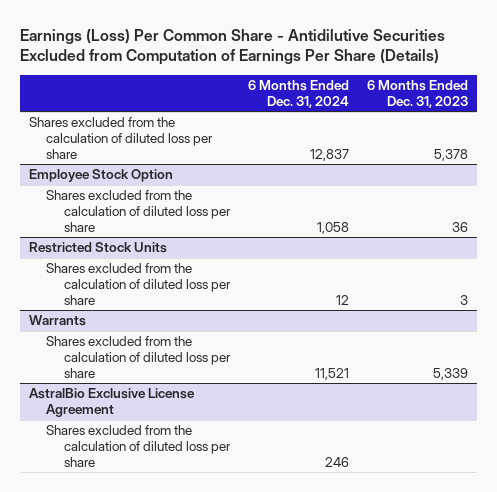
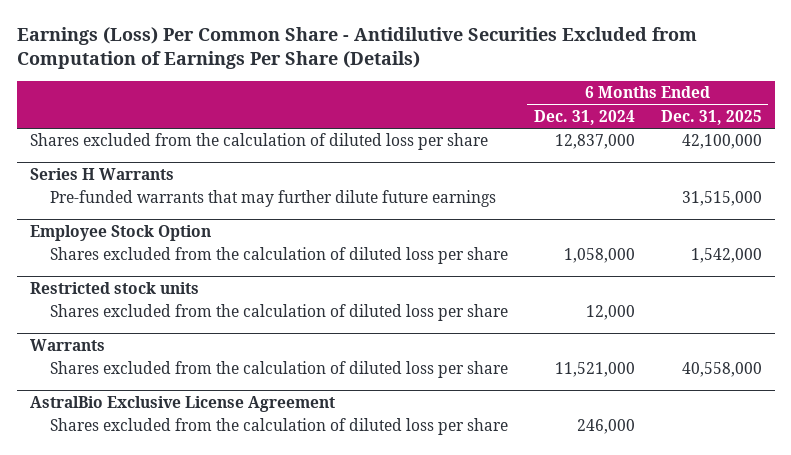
[367,80,469,108] 6 Months Ended Dec. 31, 2023 -> none
none -> [660,109,762,125] Dec. 31, 2025
[309,148,349,161] 12,837 -> [554,134,635,150] 12,837,000
none -> [29,167,174,180] Series H Warrants
none -> [50,190,497,208] Pre-funded warrants that may further dilute future earnings
[316,221,349,234] 1,058 -> [563,248,635,264] 1,058,000
[29,242,168,254] Restricted Stock Units -> [29,281,199,294] Restricted stock units
[335,294,349,305] 12 -> [585,305,635,321] 12,000
[314,367,349,380] 11,521 -> [554,362,635,378] 11,521,000
[324,456,349,467] 246 -> [576,419,635,435] 246,000

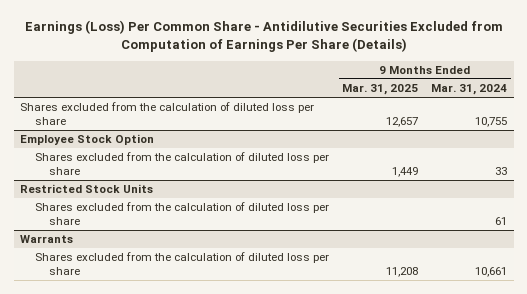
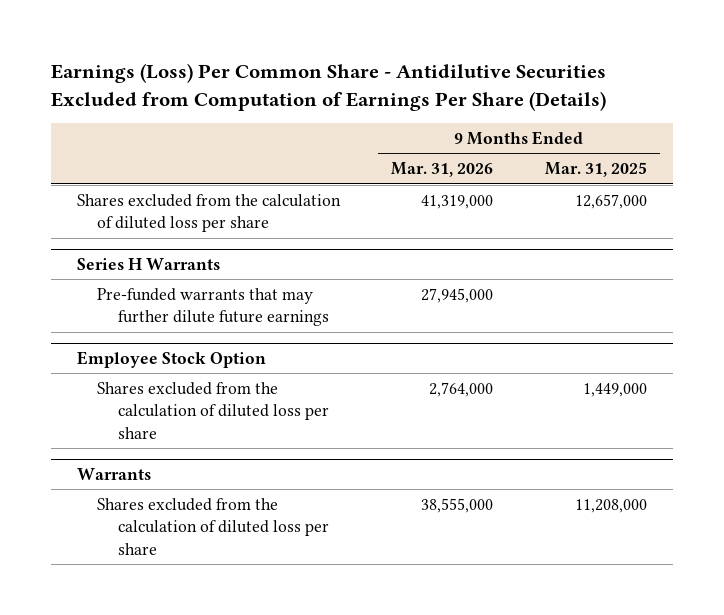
[431,84,508,96] Mar. 31, 2024 -> none
none -> [391,162,494,178] Mar. 31, 2026
[386,117,419,128] 12,657 -> [575,193,648,209] 12,657,000
none -> [76,258,220,271] Series H Warrants
none -> [97,287,329,327] Pre-funded warrants that may further dilute future earnings
[20,184,154,194] Restricted Stock Units -> none
[34,202,329,226] Shares excluded from the calculation of diluted loss per share -> none
[392,167,419,178] 1,449 -> [583,382,648,397] 1,449,000
[386,267,419,278] 11,208 -> [575,498,648,513] 11,208,000

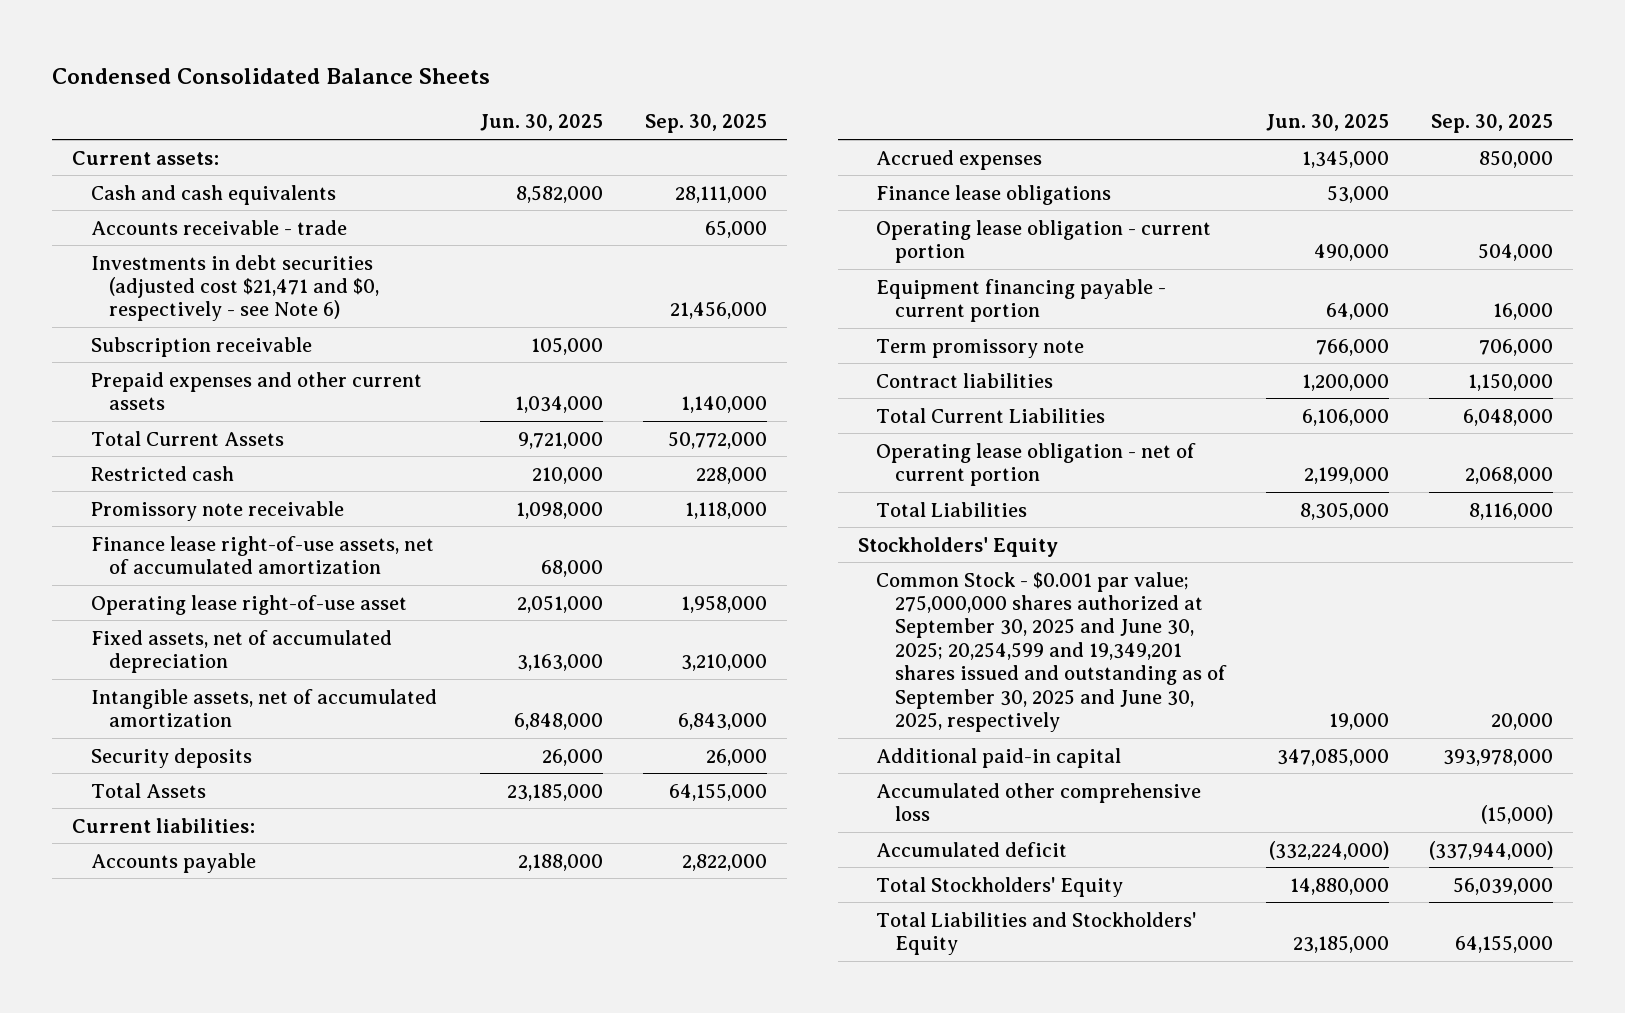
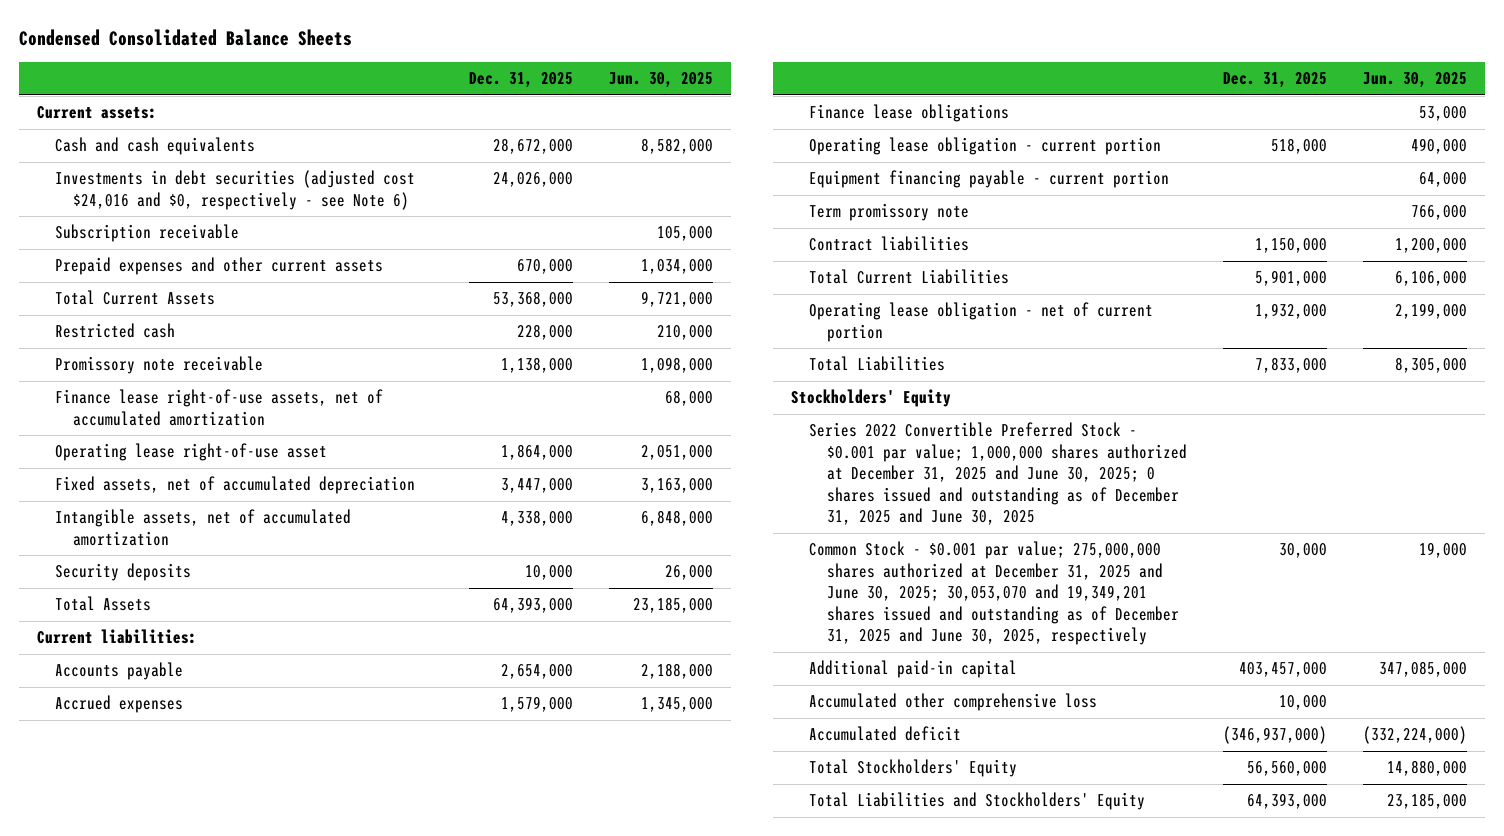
[645,114,768,134] Sep. 30, 2025 -> none
none -> [469,72,574,89] Dec. 31, 2025
[90,219,347,235] Accounts receivable - trade -> none
[90,254,380,322] Investments in debt securities (adjusted cost $21,471 and $0, respectively - see Note 6) -> [55,170,416,210] Investments in debt securities (adjusted cost $24,016 and $0, respectively - see Note 6)
none -> [808,422,1187,526] Series 2022 Convertible Preferred Stock - $0.001 par value; 1,000,000 shares authorized at December 31, 2025 and June 30, 2025; 0 shares issued and outstanding as of December 31, 2025 and June 30, 2025
[876,571,1227,733] Common Stock - $0.001 par value; 275,000,000 shares authorized at September 30, 2025 and June 30, 2025; 20,254,599 and 19,349,201 shares issued and outstanding as of September 30, 2025 and June 30, 2025, respectively -> [808,541,1179,646] Common Stock - $0.001 par value; 275,000,000 shares authorized at December 31, 2025 and June 30, 2025; 30,053,070 and 19,349,201 shares issued and outstanding as of December 31, 2025 and June 30, 2025, respectively

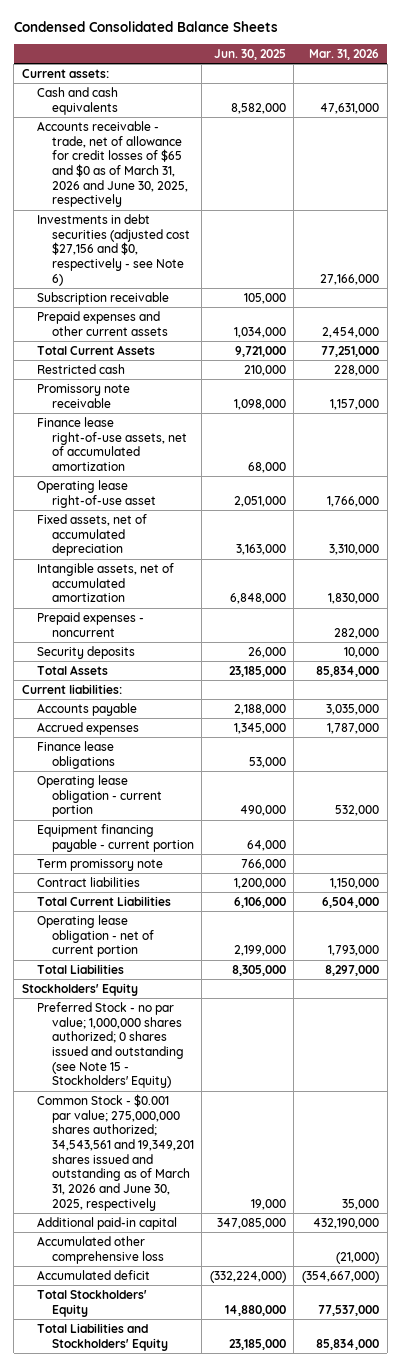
[469,72,574,89] Dec. 31, 2025 -> none
none -> [309,48,380,60] Mar. 31, 2026
none -> [36,120,188,208] Accounts receivable - trade, net of allowance for credit losses of $65 and $0 as of March 31, 2026 and June 30, 2025, respectively
[55,170,416,210] Investments in debt securities (adjusted cost $24,016 and $0, respectively - see Note 6) -> [36,213,190,286] Investments in debt securities (adjusted cost $27,156 and $0, respectively - see Note 6)
none -> [36,611,144,637] Prepaid expenses - noncurrent
[808,422,1187,526] Series 2022 Convertible Preferred Stock - $0.001 par value; 1,000,000 shares authorized at December 31, 2025 and June 30, 2025; 0 shares issued and outstanding as of December 31, 2025 and June 30, 2025 -> [36,1001,184,1089] Preferred Stock - no par value; 1,000,000 shares authorized; 0 shares issued and outstanding (see Note 15 - Stockholders' Equity)
[808,541,1179,646] Common Stock - $0.001 par value; 275,000,000 shares authorized at December 31, 2025 and June 30, 2025; 30,053,070 and 19,349,201 shares issued and outstanding as of December 31, 2025 and June 30, 2025, respectively -> [36,1093,194,1211] Common Stock - $0.001 par value; 275,000,000 shares authorized; 34,543,561 and 19,349,201 shares issued and outstanding as of March 31, 2026 and June 30, 2025, respectively

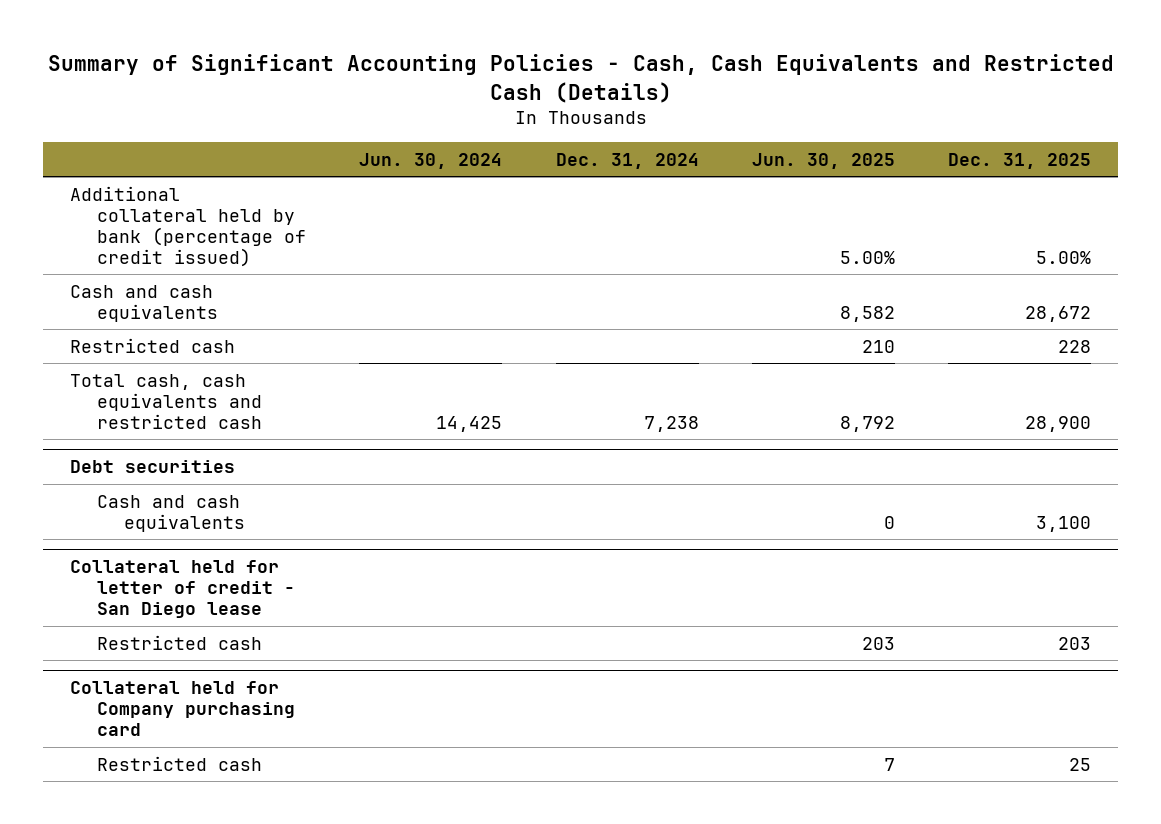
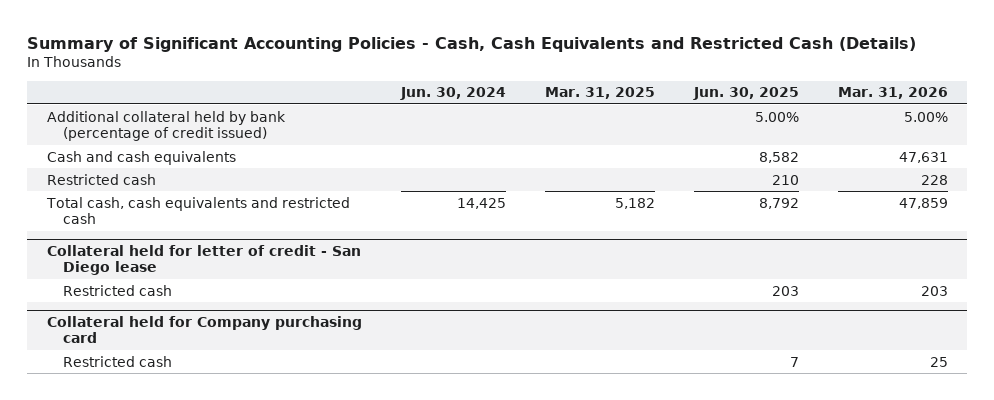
[555,152,699,169] Dec. 31, 2024 -> none
[948,152,1092,169] Dec. 31, 2025 -> none
none -> [544,87,655,100] Mar. 31, 2025
none -> [837,87,948,100] Mar. 31, 2026
[69,460,235,474] Debt securities -> none
[97,494,246,532] Cash and cash equivalents -> none

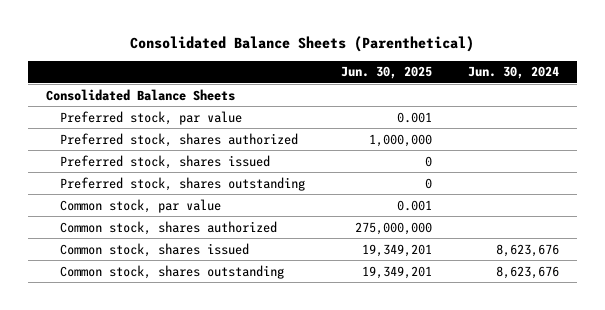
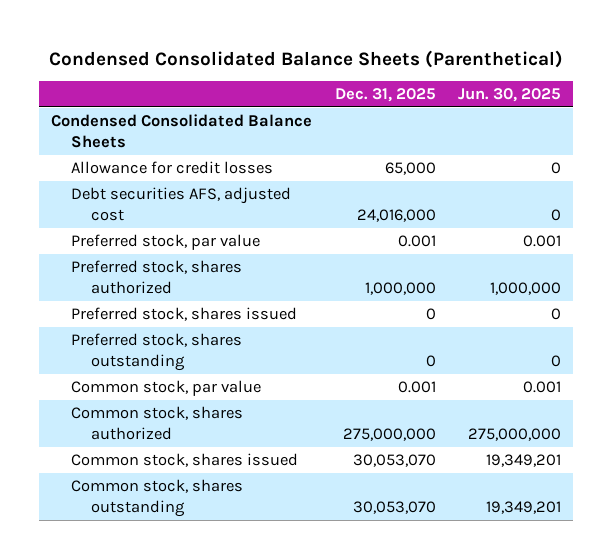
[130,35,475,52] Consolidated Balance Sheets (Parenthetical) -> [49,49,564,68] Condensed Consolidated Balance Sheets (Parenthetical)
[467,66,559,80] Jun. 30, 2024 -> none
none -> [334,87,436,102] Dec. 31, 2025
[46,88,236,101] Consolidated Balance Sheets -> [50,113,312,149] Condensed Consolidated Balance Sheets
none -> [70,160,273,174] Allowance for credit losses
none -> [70,186,291,222] Debt securities AFS, adjusted cost

